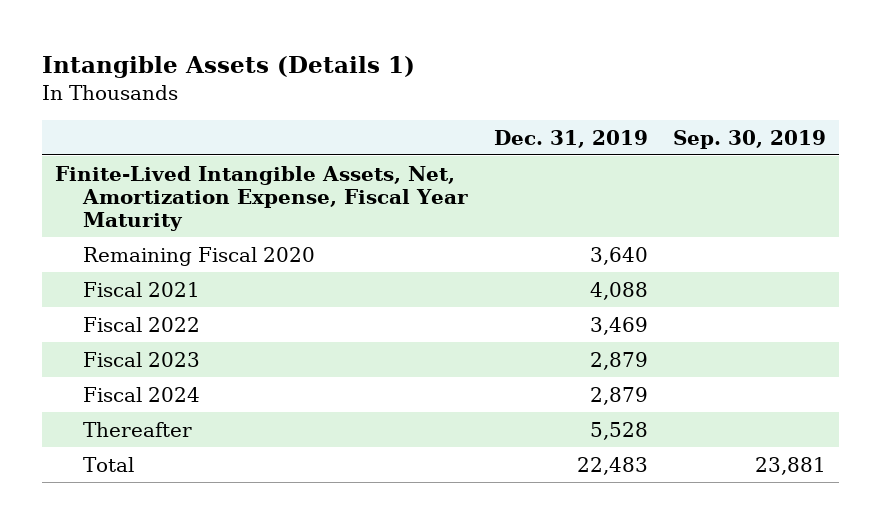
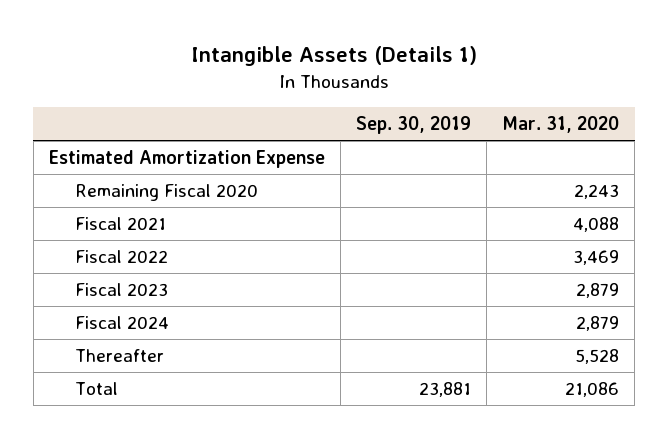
[493,129,648,148] Dec. 31, 2019 -> none
none -> [502,116,620,134] Mar. 31, 2020
[54,165,468,232] Finite-Lived Intangible Assets, Net, Amortization Expense, Fiscal Year Maturity -> [48,150,325,169] Estimated Amortization Expense

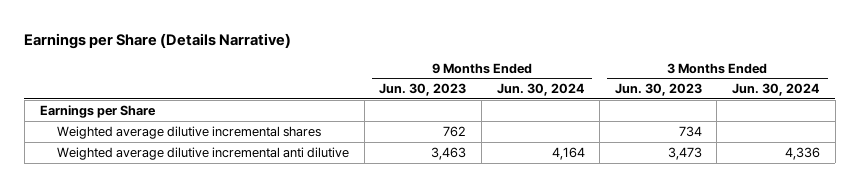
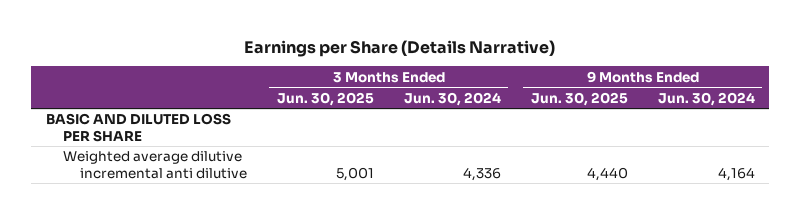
[379,83,467,97] Jun. 30, 2023 -> none
[614,83,702,97] Jun. 30, 2023 -> none
none -> [276,91,374,106] Jun. 30, 2025
none -> [530,91,628,106] Jun. 30, 2025
[56,125,321,139] Weighted average dilutive incremental shares -> none
[39,104,156,118] Earnings per Share -> [46,113,232,143] BASIC AND DILUTED LOSS PER SHARE

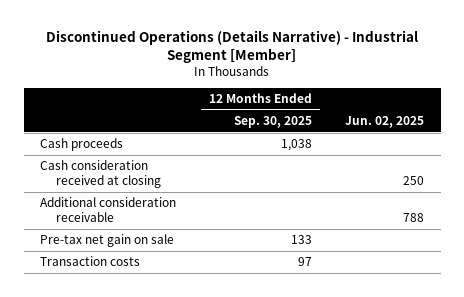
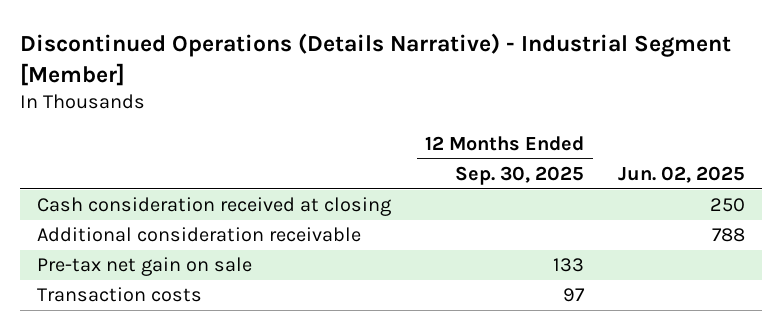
[40,138,124,152] Cash proceeds -> none

